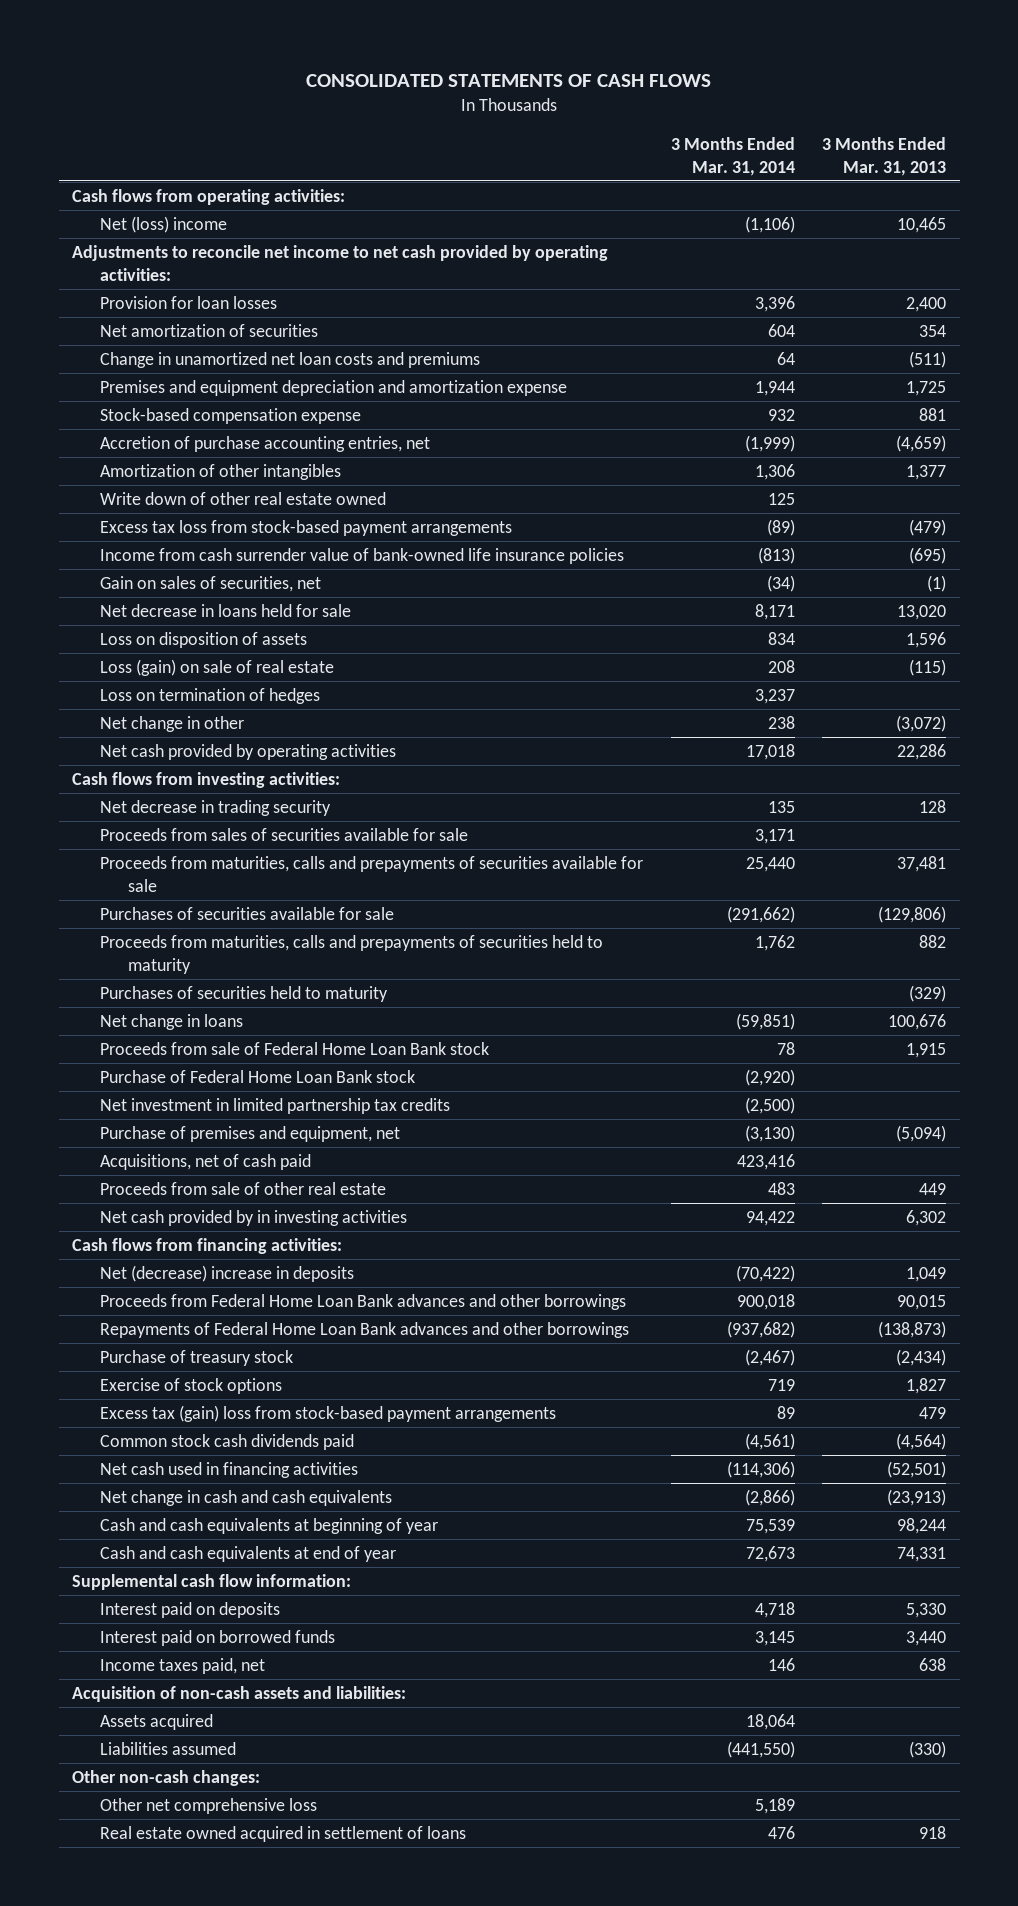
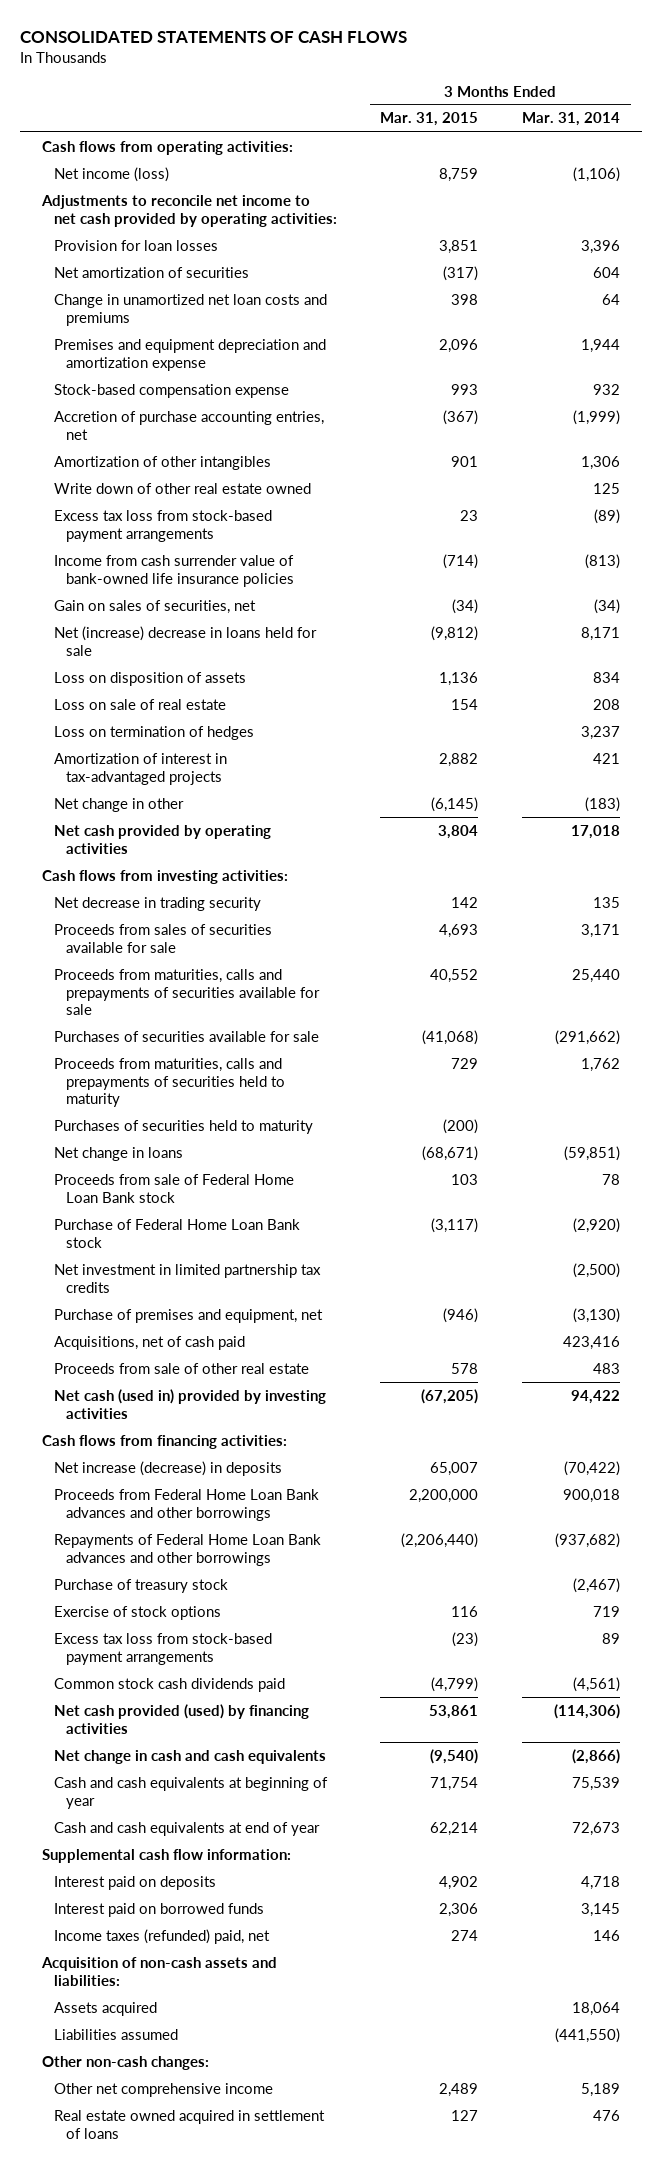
[822,136,947,176] 3 Months Ended Mar. 31, 2013 -> none
none -> [380,112,479,127] Mar. 31, 2015
[100,216,228,234] Net (loss) income -> [53,166,169,182] Net income (loss)
[100,604,352,618] Net decrease in loans held for sale -> [53,625,317,656] Net (increase) decrease in loans held for sale
[100,659,335,677] Loss (gain) on sale of real estate -> [53,698,226,710] Loss on sale of real estate
none -> [53,752,227,785] Amortization of interest in tax-advantaged projects
[767,716,795,730] 238 -> [585,796,621,812] (183)
[100,1210,408,1227] Net cash provided by in investing activities -> [53,1388,326,1419] Net cash (used in) provided by investing activities
[100,1265,355,1283] Net (decrease) increase in deposits -> [53,1460,282,1476] Net increase (decrease) in deposits
[100,1405,557,1423] Excess tax (gain) loss from stock-based payment arrangements -> [53,1632,272,1665] Excess tax loss from stock-based payment arrangements
[100,1462,359,1479] Net cash used in financing activities -> [53,1703,309,1734] Net cash provided (used) by financing activities
[100,1658,266,1675] Income taxes paid, net -> [53,1928,270,1944] Income taxes (refunded) paid, net
[100,1798,318,1815] Other net comprehensive loss -> [53,2082,273,2097] Other net comprehensive income

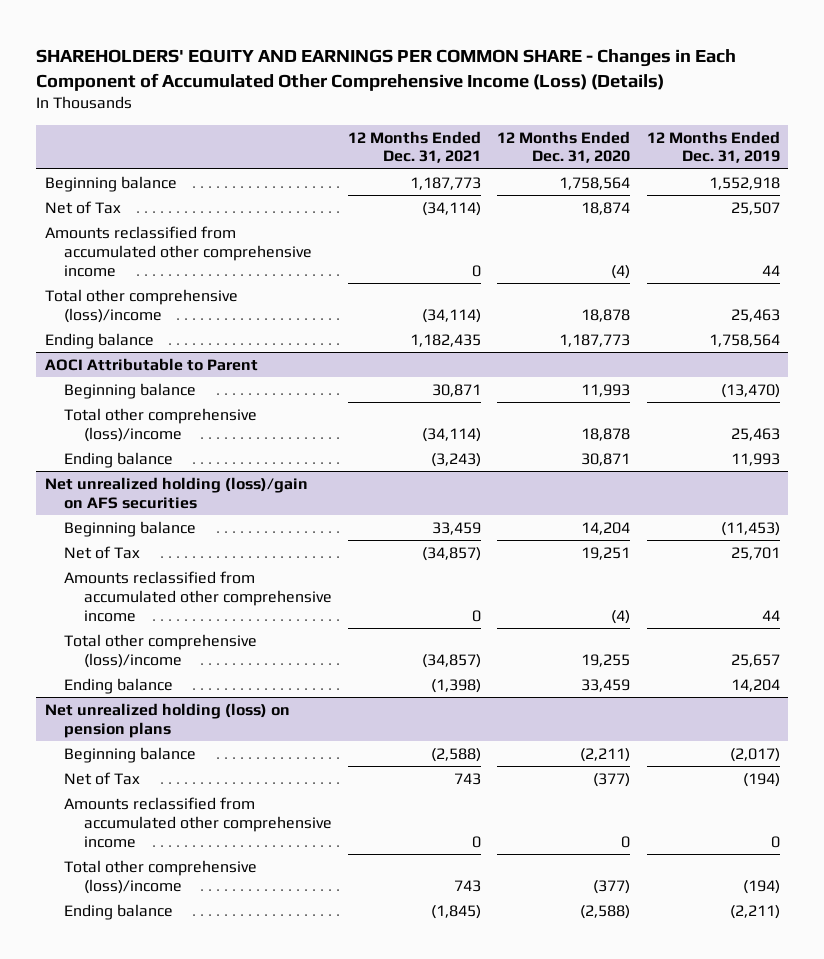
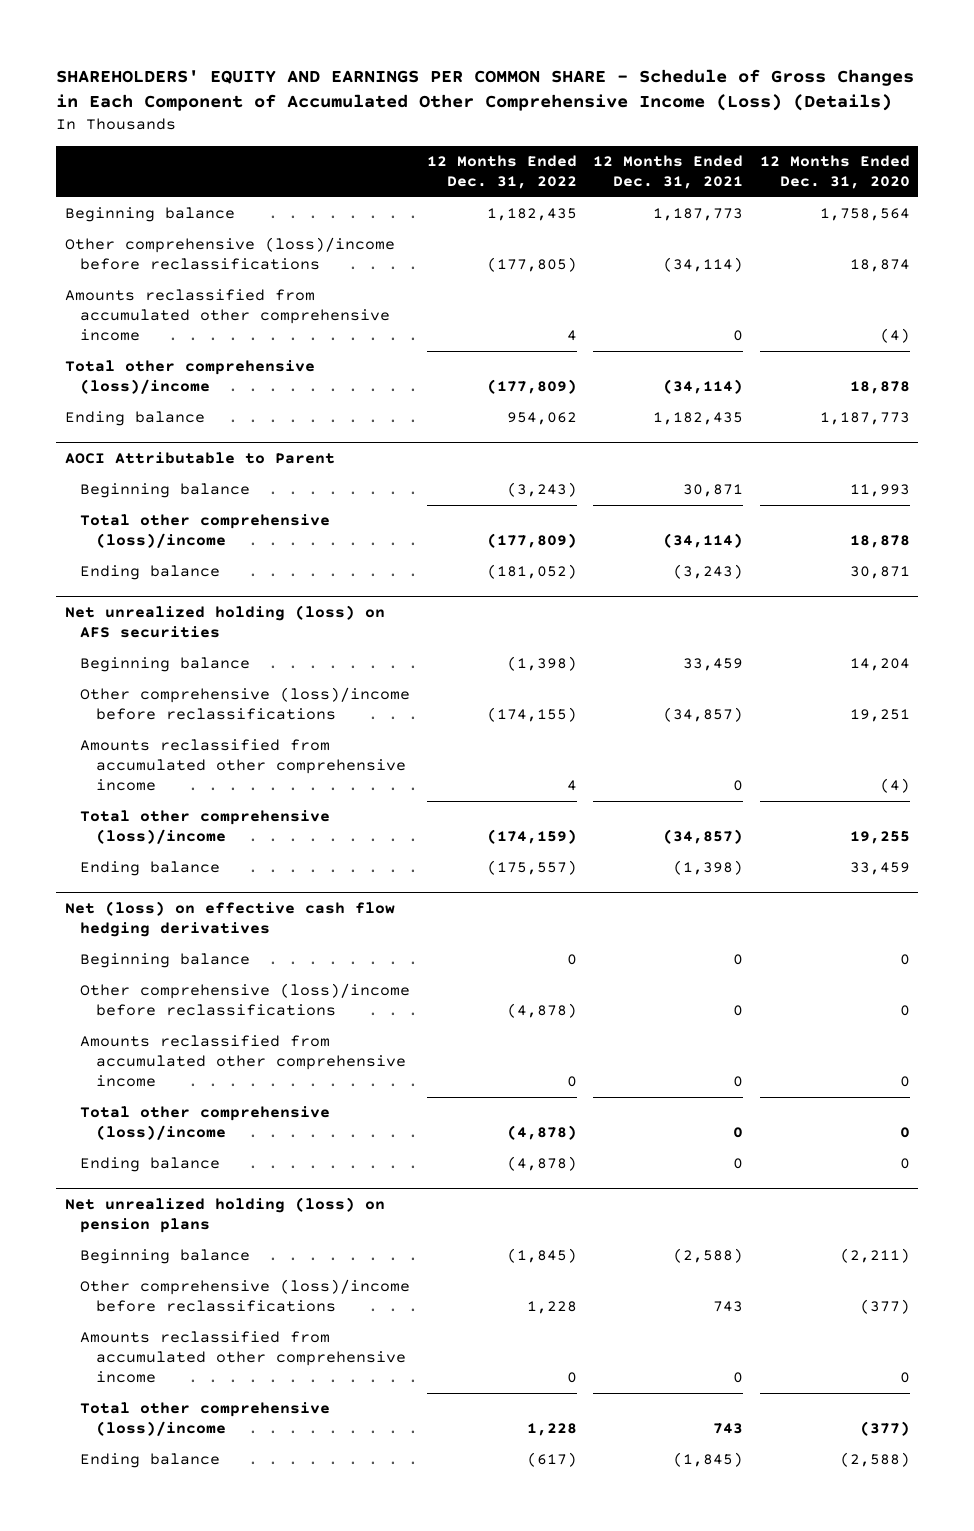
[36,48,737,91] SHAREHOLDERS' EQUITY AND EARNINGS PER COMMON SHARE - Changes in Each Component of Accumulated Other Comprehensive Income (Loss) (Details) -> [56,68,915,112] SHAREHOLDERS' EQUITY AND EARNINGS PER COMMON SHARE - Schedule of Gross Changes in Each Component of Accumulated Other Comprehensive Income (Loss) (Details)
[646,130,780,164] 12 Months Ended Dec. 31, 2019 -> none
none -> [426,155,577,190] 12 Months Ended Dec. 31, 2022
[44,200,121,214] Net of Tax -> [64,237,395,271] Other comprehensive (loss)/income before reclassifications
[44,476,308,509] Net unrealized holding (loss)/gain on AFS securities -> [64,605,385,639] Net unrealized holding (loss) on AFS securities
[64,545,141,559] Net of Tax -> [80,687,411,721] Other comprehensive (loss)/income before reclassifications
none -> [64,901,395,938] Net (loss) on effective cash flow hedging derivatives
none -> [80,953,251,969] Beginning balance
none -> [80,983,411,1017] Other comprehensive (loss)/income before reclassifications
none -> [80,1035,406,1088] Amounts reclassified from accumulated other comprehensive income
none -> [80,1106,331,1141] Total other comprehensive (loss)/income
none -> [80,1157,221,1173] Ending balance
[64,771,141,785] Net of Tax -> [80,1279,411,1313] Other comprehensive (loss)/income before reclassifications

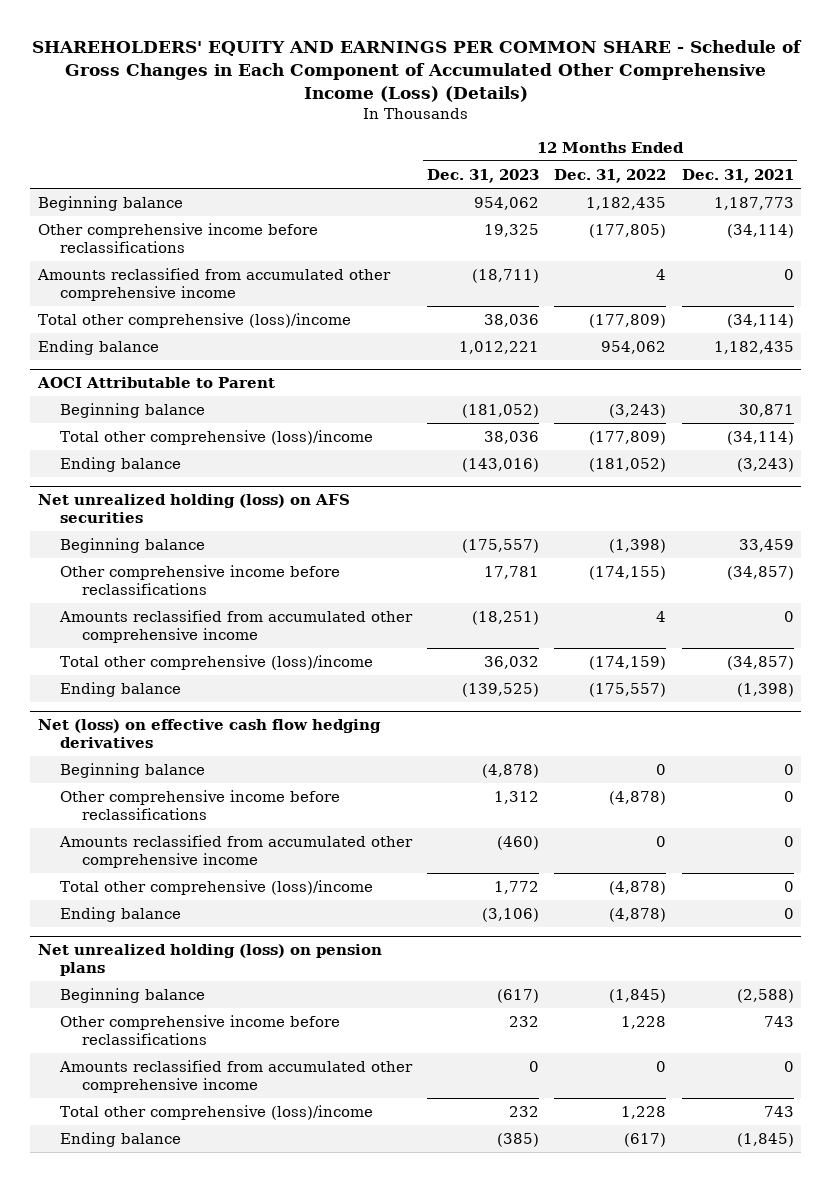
[759,155,910,190] 12 Months Ended Dec. 31, 2020 -> none
none -> [427,168,540,183] Dec. 31, 2023
[64,237,395,271] Other comprehensive (loss)/income before reclassifications -> [37,223,318,254] Other comprehensive income before reclassifications
[80,687,411,721] Other comprehensive (loss)/income before reclassifications -> [59,565,340,596] Other comprehensive income before reclassifications
[80,983,411,1017] Other comprehensive (loss)/income before reclassifications -> [59,790,340,821] Other comprehensive income before reclassifications
[80,1279,411,1313] Other comprehensive (loss)/income before reclassifications -> [59,1015,340,1046] Other comprehensive income before reclassifications

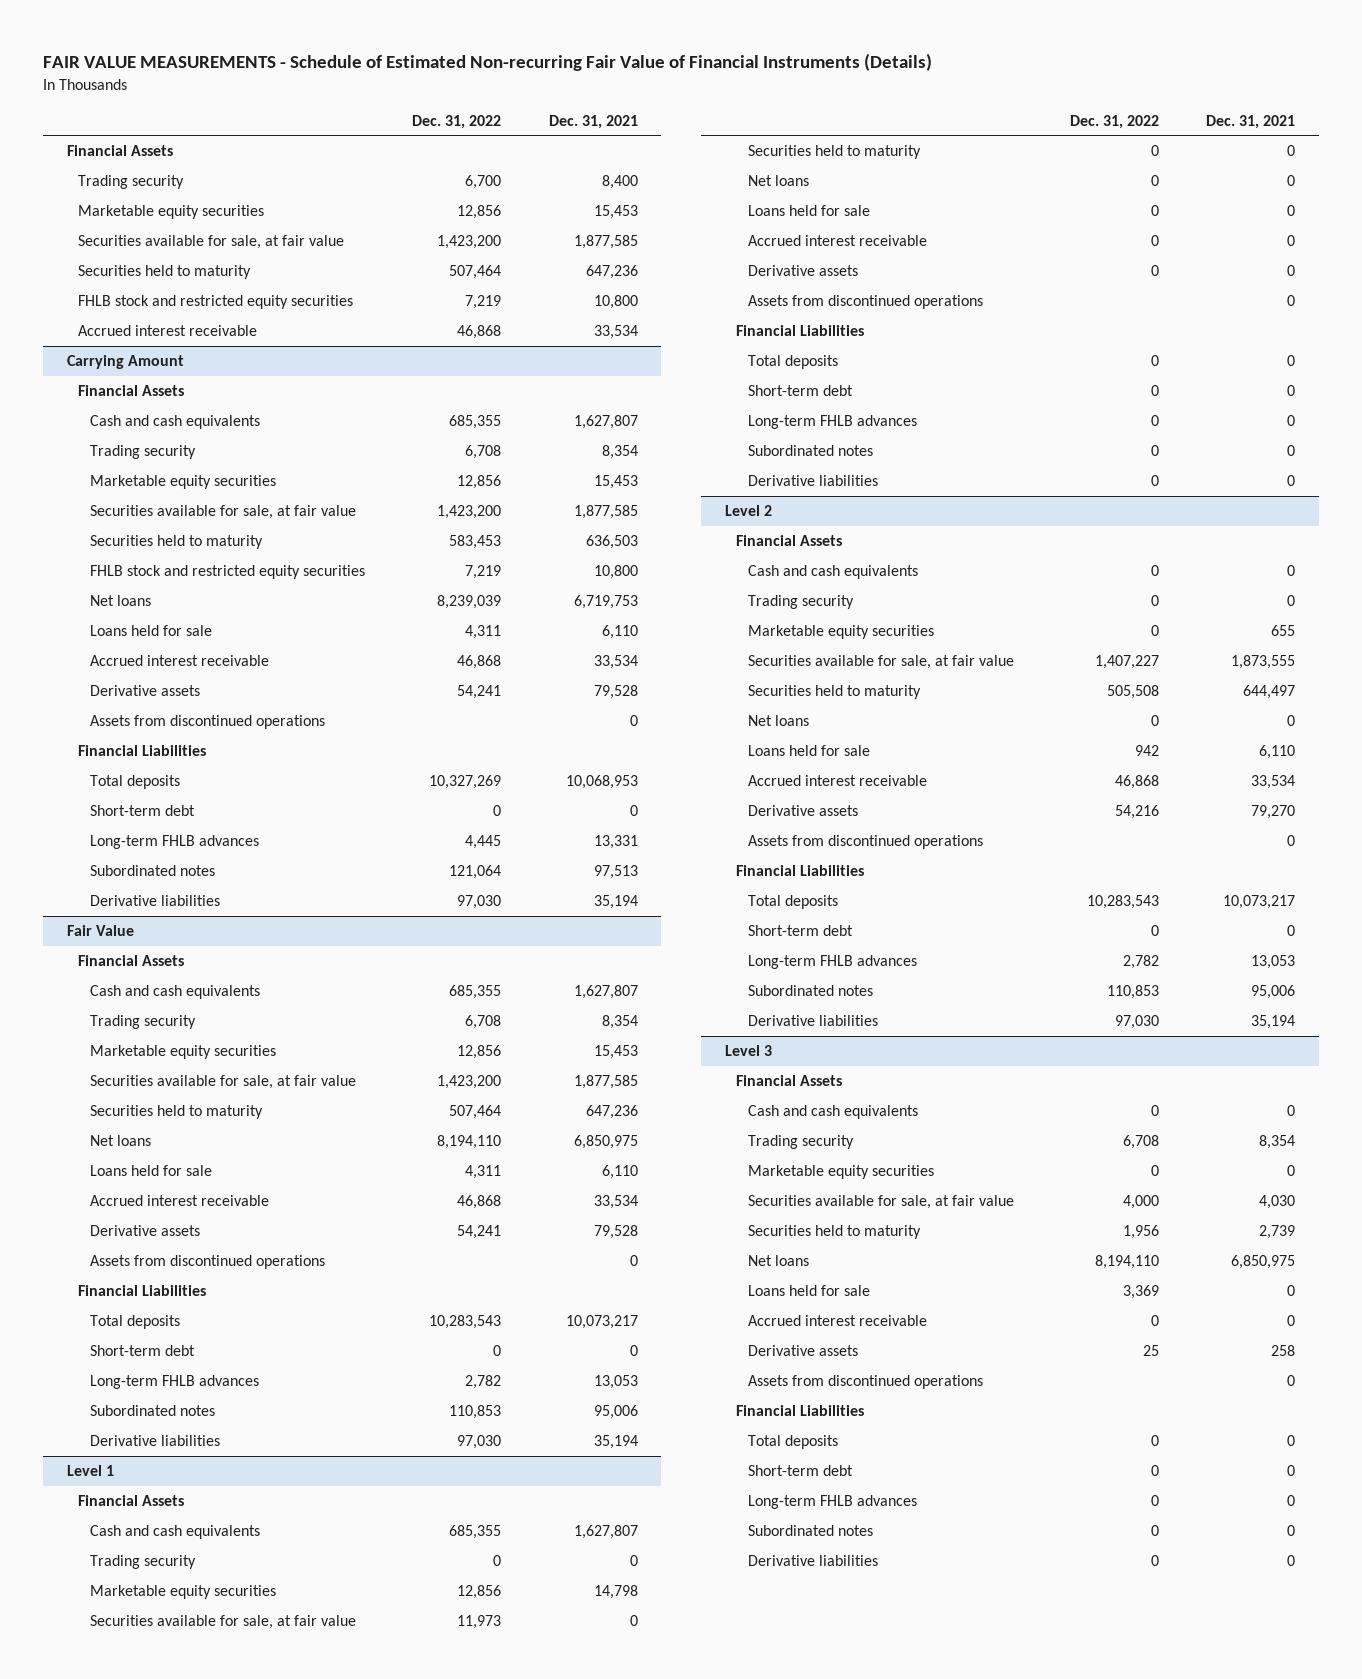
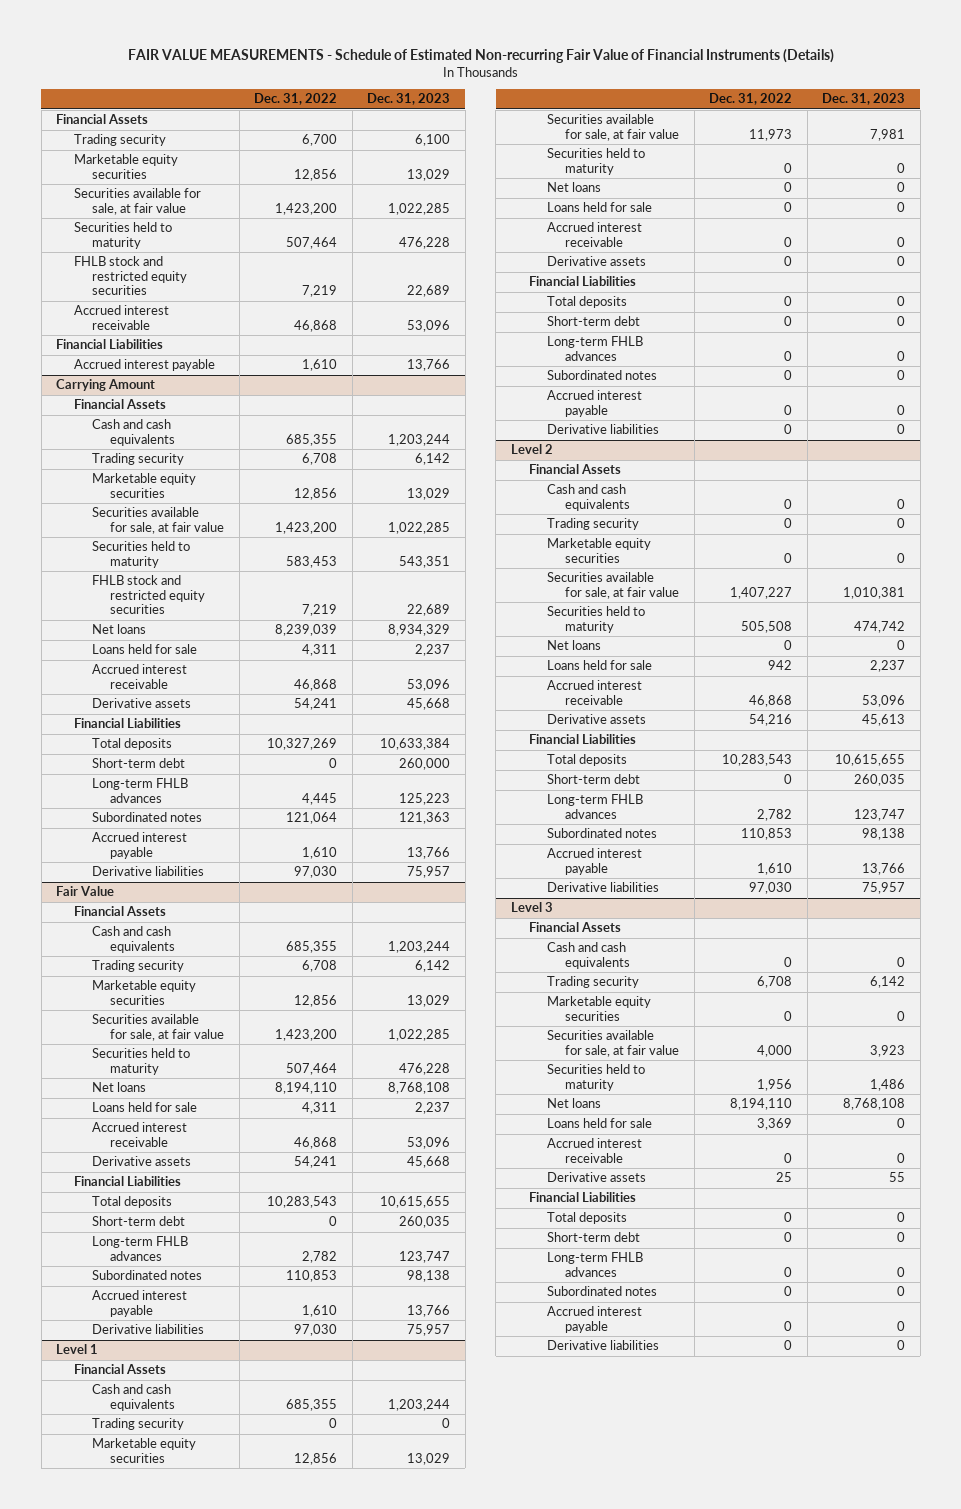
[548,114,638,129] Dec. 31, 2021 -> none
none -> [367,93,451,106] Dec. 31, 2023
none -> [56,339,164,350] Financial Liabilities
none -> [74,359,216,372] Accrued interest payable
[90,714,326,729] Assets from discontinued operations -> none
none -> [92,832,188,859] Accrued interest payable
[90,1254,326,1269] Assets from discontinued operations -> none
none -> [92,1290,188,1317] Accrued interest payable
[747,294,983,309] Assets from discontinued operations -> none
none -> [547,390,643,417] Accrued interest payable
[747,834,983,849] Assets from discontinued operations -> none
none -> [547,848,643,875] Accrued interest payable
[747,1374,983,1389] Assets from discontinued operations -> none
none -> [547,1306,643,1333] Accrued interest payable

